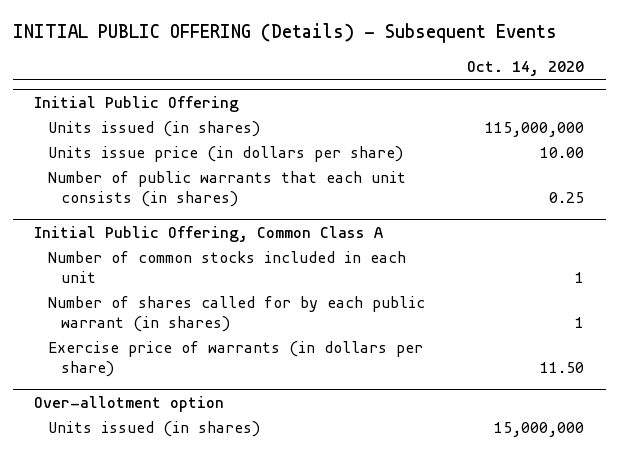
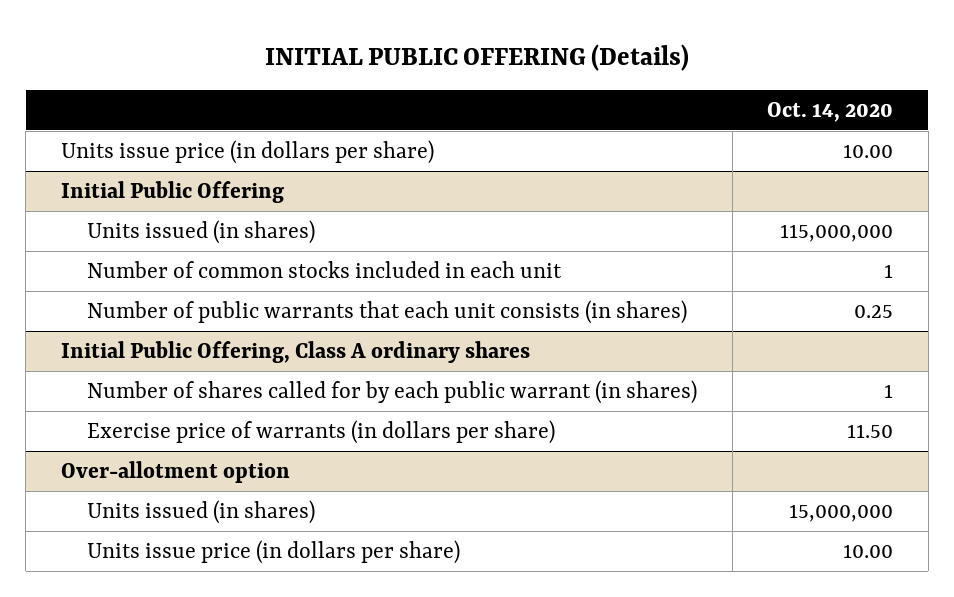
[12,22,557,43] INITIAL PUBLIC OFFERING (Details) - Subsequent Events -> [265,43,690,71] INITIAL PUBLIC OFFERING (Details)
none -> [60,140,434,165] Units issue price (in dollars per share)
[47,146,403,163] Units issue price (in dollars per share) -> none
[34,225,384,242] Initial Public Offering, Common Class A -> none
[47,171,406,207] Number of public warrants that each unit consists (in shares) -> [87,300,688,325] Number of public warrants that each unit consists (in shares)
none -> [60,341,530,364] Initial Public Offering, Class A ordinary shares
none -> [87,540,461,565] Units issue price (in dollars per share)

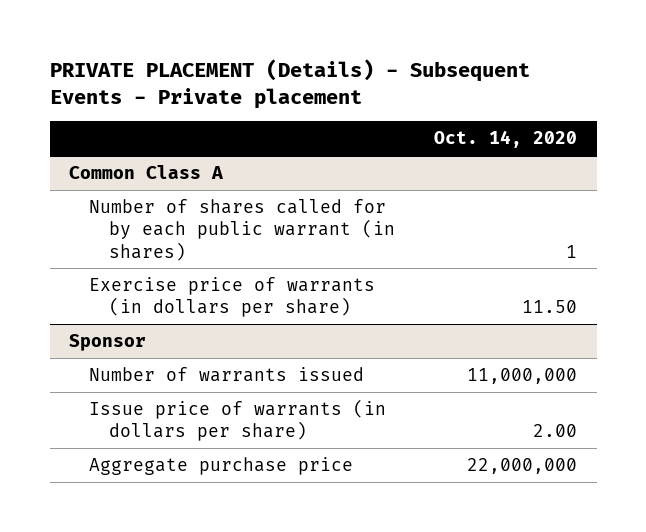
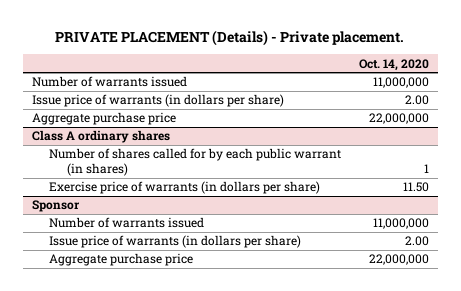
[49,58,530,109] PRIVATE PLACEMENT (Details) - Subsequent Events - Private placement -> [55,29,405,46] PRIVATE PLACEMENT (Details) - Private placement.
[69,165,224,180] Common Class A -> none
none -> [31,76,187,88] Number of warrants issued
none -> [31,94,284,108] Issue price of warrants (in dollars per share)
none -> [31,112,176,126] Aggregate purchase price
none -> [31,130,170,144] Class A ordinary shares

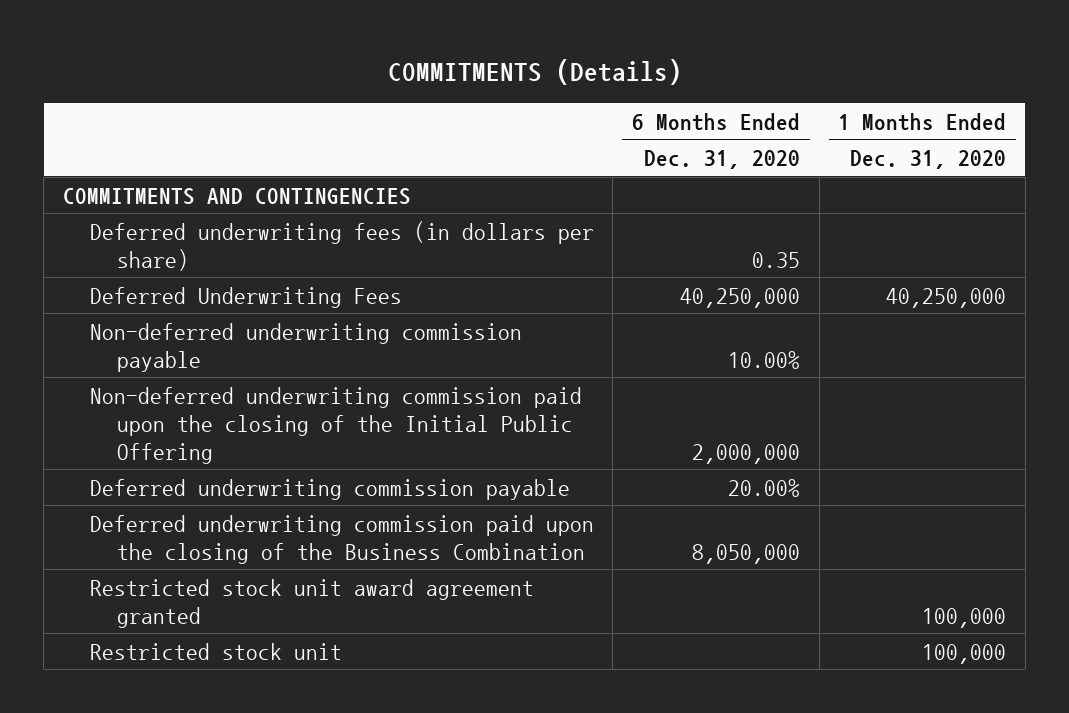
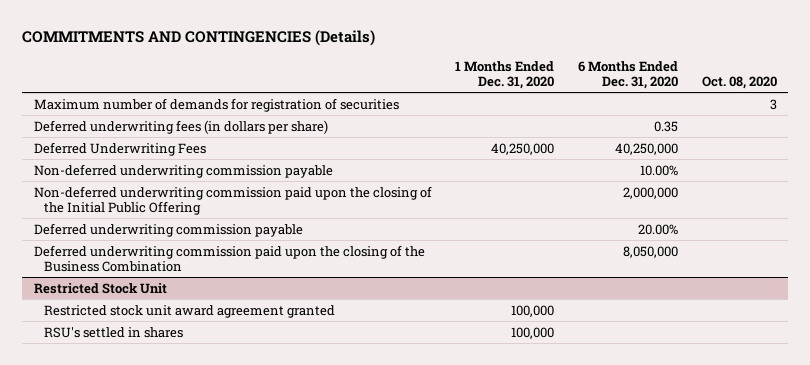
[387,58,682,85] COMMITMENTS (Details) -> [22,30,376,47] COMMITMENTS AND CONTINGENCIES (Details)
none -> [701,75,777,89] Oct. 08, 2020
[62,187,411,205] COMMITMENTS AND CONTINGENCIES -> none
none -> [33,97,399,112] Maximum number of demands for registration of securities
none -> [33,282,167,294] Restricted Stock Unit
[89,642,342,660] Restricted stock unit -> none
none -> [44,326,184,338] RSU's settled in shares

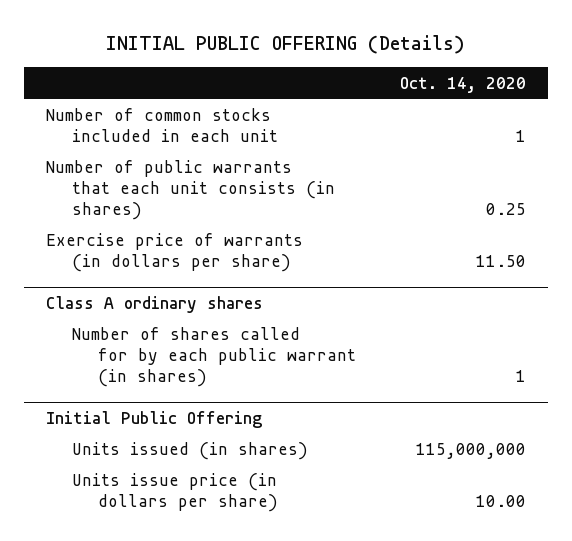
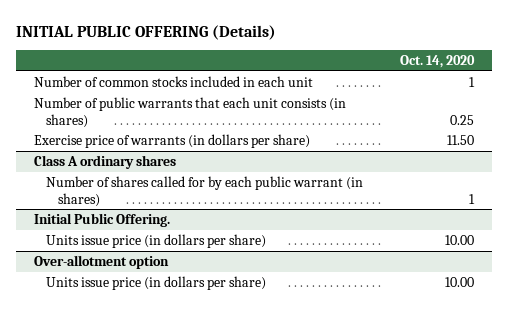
[71,442,308,461] Units issued (in shares) -> none
[45,410,262,428] Initial Public Offering -> [34,212,171,227] Initial Public Offering.
none -> [34,254,170,269] Over-allotment option
none -> [46,275,267,290] Units issue price (in dollars per share)

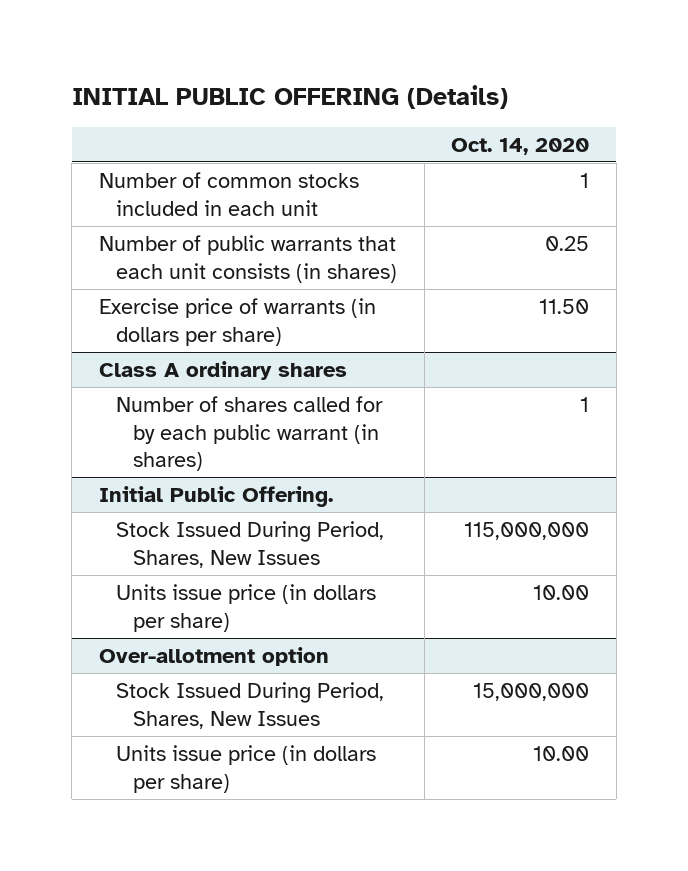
none -> [115,520,384,568] Stock Issued During Period, Shares, New Issues
none -> [115,681,384,729] Stock Issued During Period, Shares, New Issues

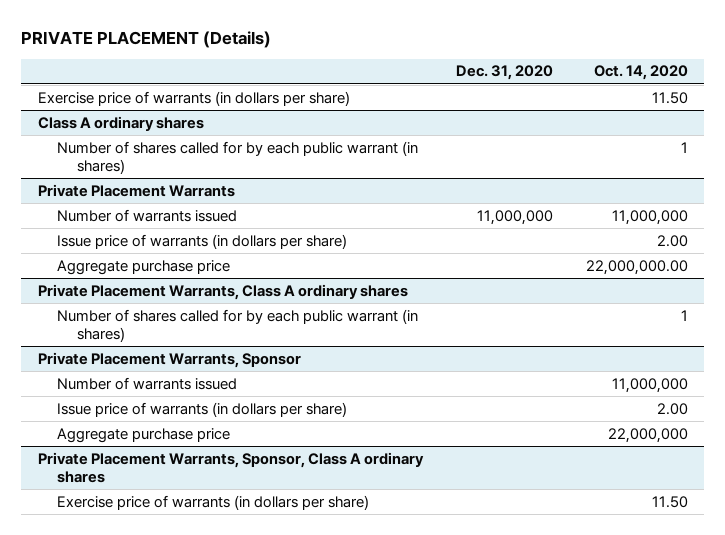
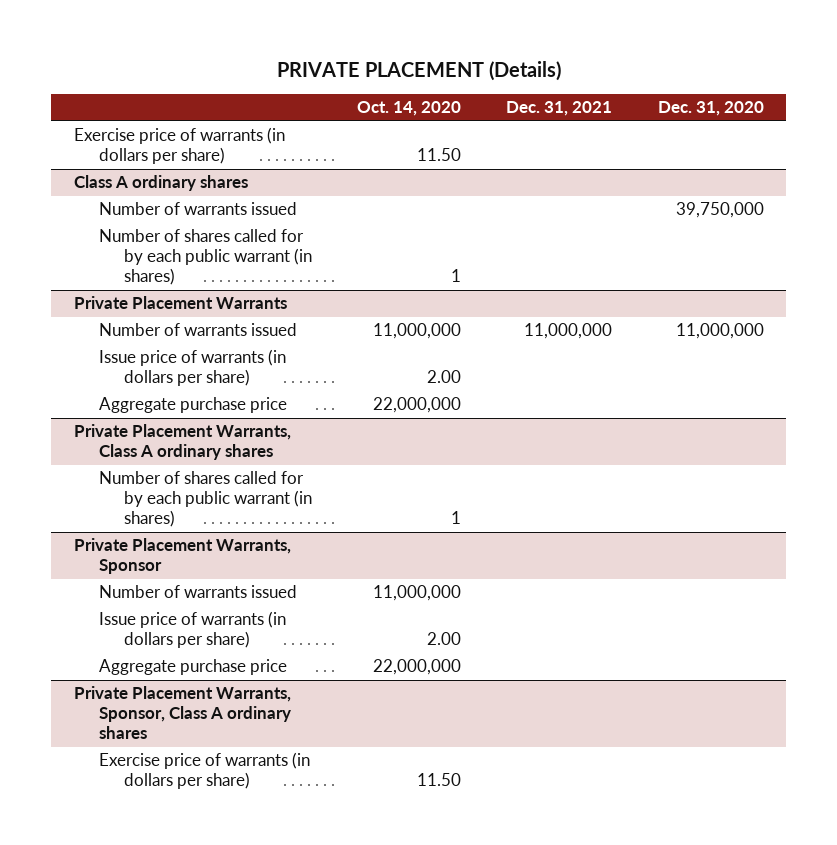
none -> [506,101,613,117] Dec. 31, 2021
none -> [98,202,297,216] Number of warrants issued
[585,259,688,275] 22,000,000.00 -> [373,397,462,414] 22,000,000

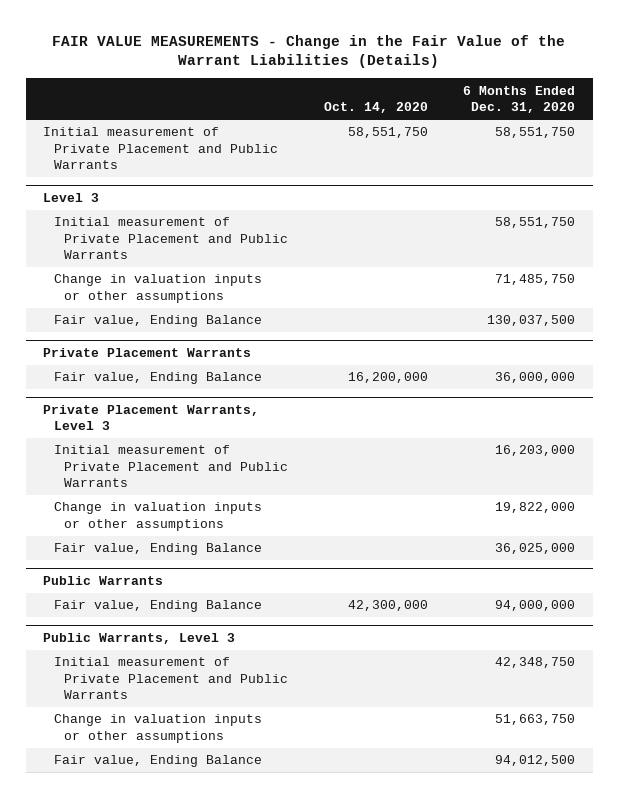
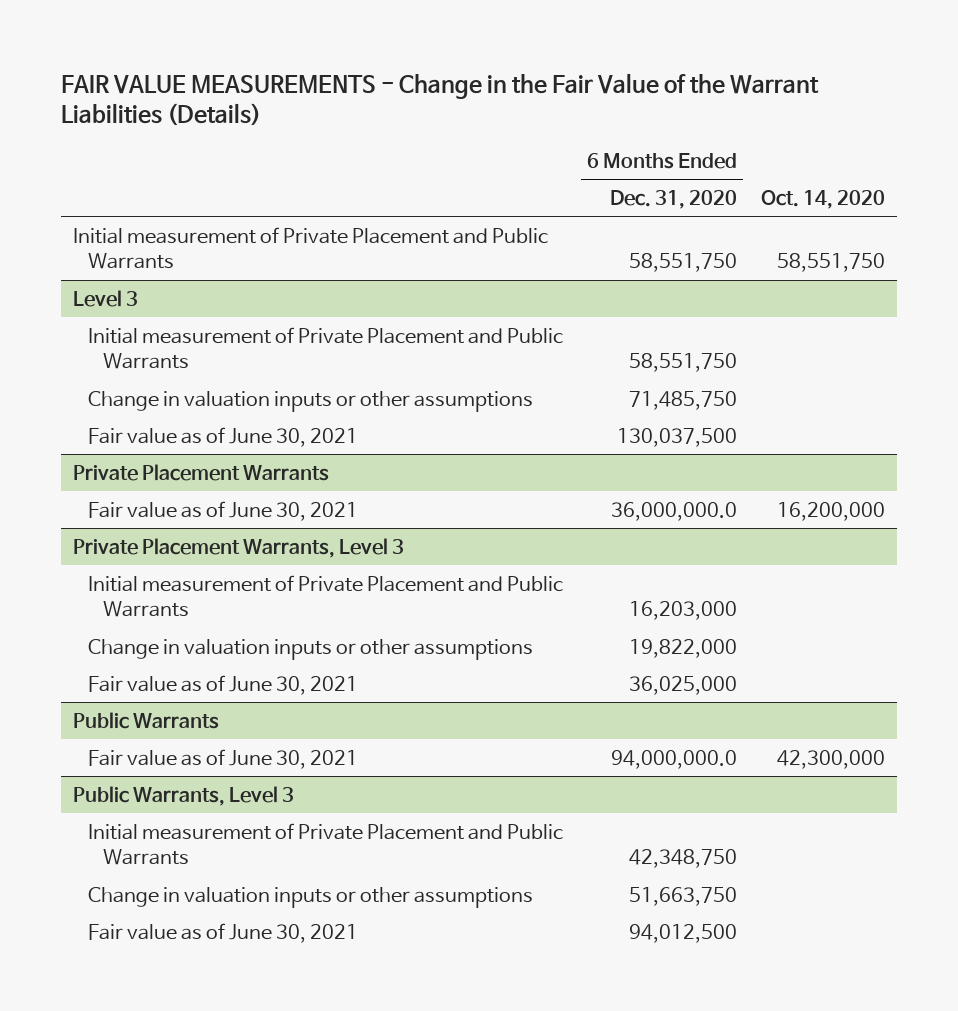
[53,315,262,328] Fair value, Ending Balance -> [87,426,358,447] Fair value as of June 30, 2021
[53,372,262,385] Fair value, Ending Balance -> [87,500,358,521] Fair value as of June 30, 2021
[494,372,575,384] 36,000,000 -> [610,501,737,521] 36,000,000.0
[53,543,262,556] Fair value, Ending Balance -> [87,674,358,695] Fair value as of June 30, 2021
[53,600,262,613] Fair value, Ending Balance -> [87,748,358,769] Fair value as of June 30, 2021
[494,600,575,612] 94,000,000 -> [610,749,737,769] 94,000,000.0
[53,755,262,768] Fair value, Ending Balance -> [87,922,358,943] Fair value as of June 30, 2021

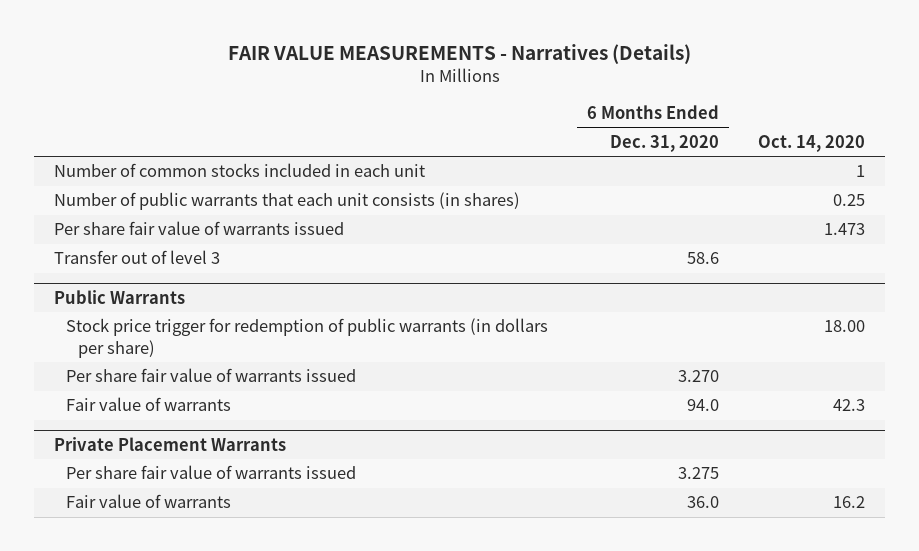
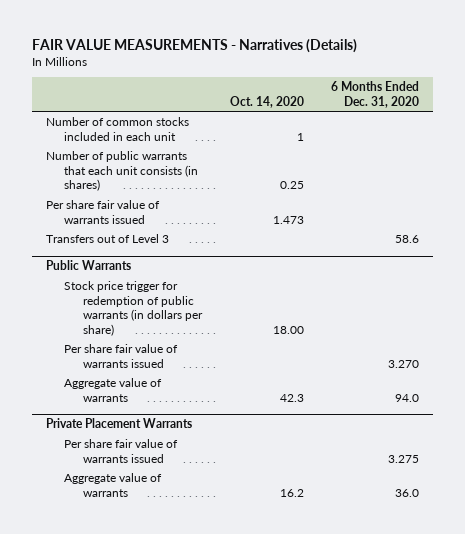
[53,250,220,265] Transfer out of level 3 -> [45,234,169,244] Transfers out of Level 3
[66,397,232,412] Fair value of warrants -> [64,378,163,402] Aggregate value of warrants
[66,494,232,509] Fair value of warrants -> [64,473,163,497] Aggregate value of warrants

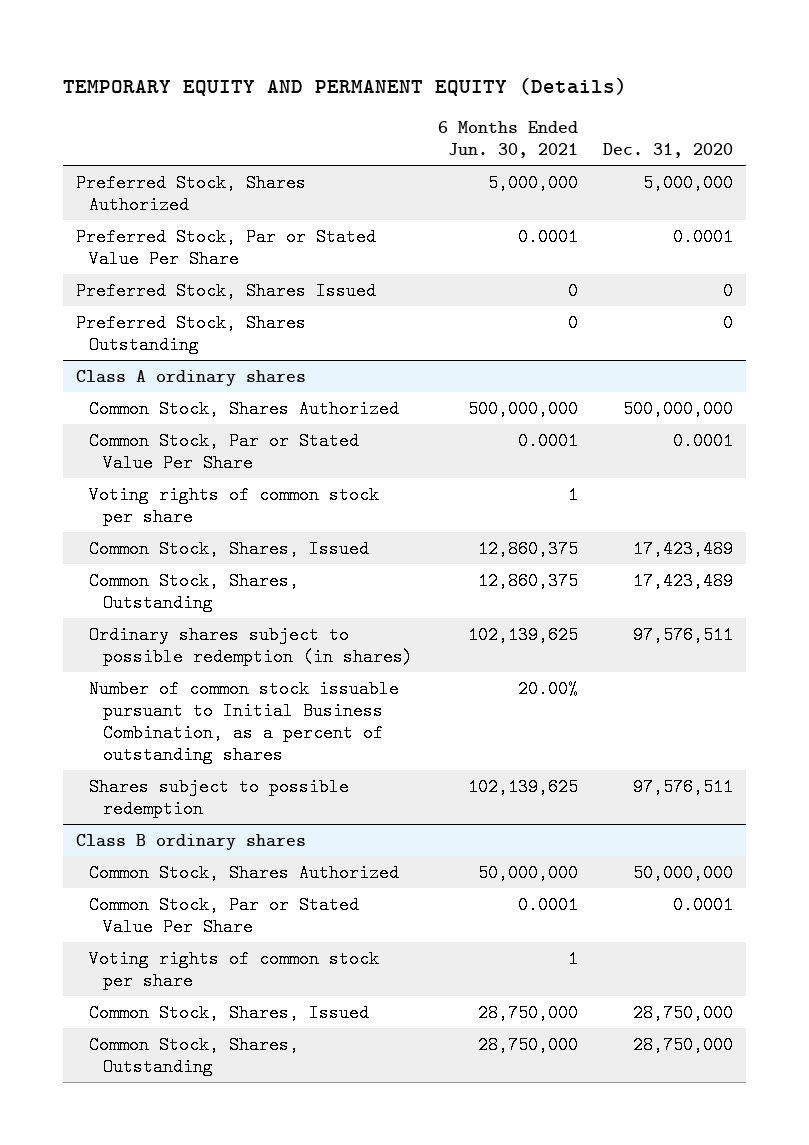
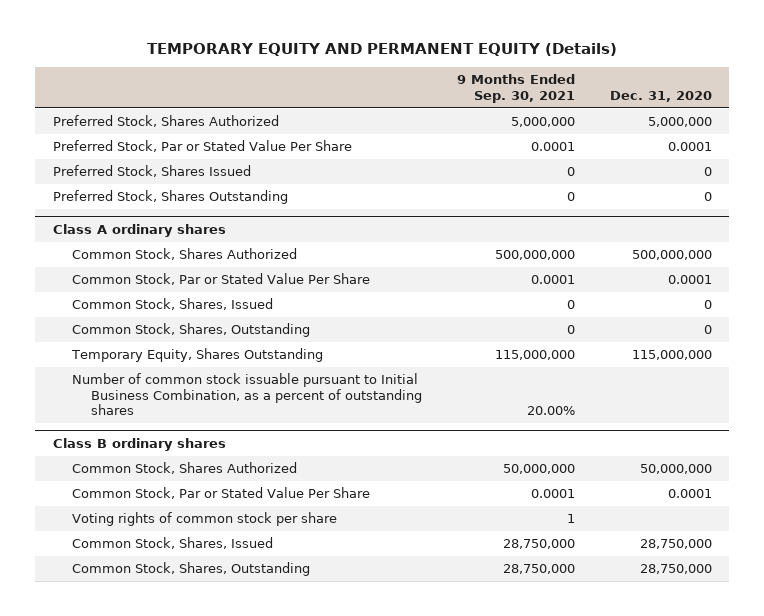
[438,121,579,159] 6 Months Ended Jun. 30, 2021 -> none
none -> [456,74,575,103] 9 Months Ended Sep. 30, 2021
[89,485,380,526] Voting rights of common stock per share -> none
[89,625,414,666] Ordinary shares subject to possible redemption (in shares) -> none
[633,539,734,558] 17,423,489 -> [703,300,712,310] 0
[633,571,734,590] 17,423,489 -> [703,325,712,335] 0
none -> [70,348,323,363] Temporary Equity, Shares Outstanding
[89,777,350,818] Shares subject to possible redemption -> none

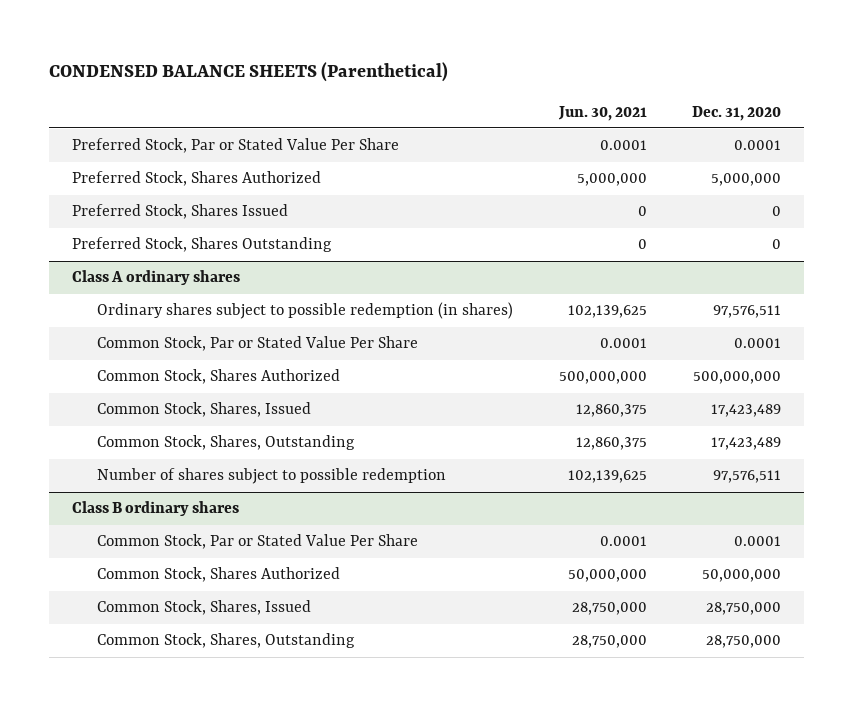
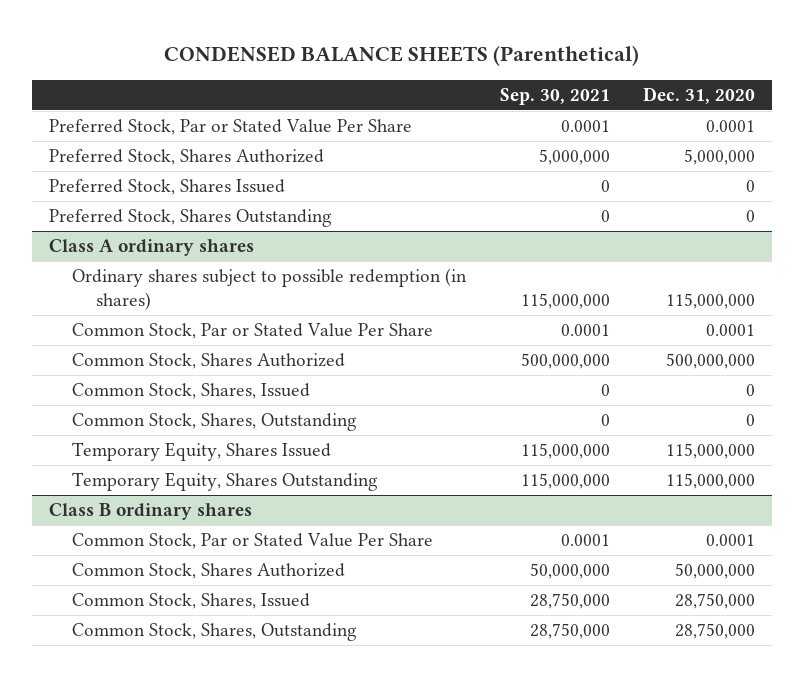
[557,105,647,121] Jun. 30, 2021 -> none
none -> [499,87,610,105] Sep. 30, 2021
[713,305,782,319] 97,576,511 -> [666,292,756,309] 115,000,000
[97,468,447,485] Number of shares subject to possible redemption -> none
[711,404,782,418] 17,423,489 -> [746,383,756,396] 0
[711,437,782,451] 17,423,489 -> [746,413,756,426] 0
none -> [72,441,332,461] Temporary Equity, Shares Issued
none -> [72,471,379,491] Temporary Equity, Shares Outstanding

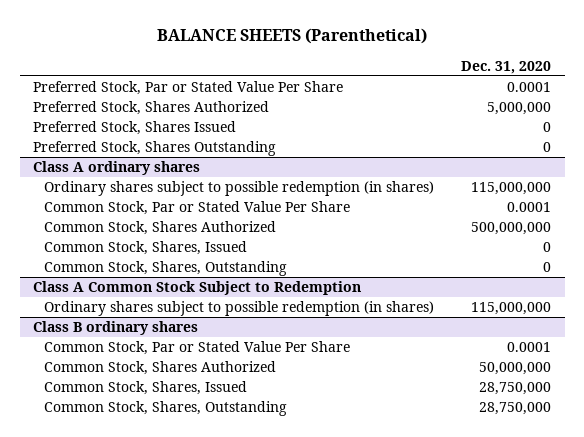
[164,45,640,67] CONDENSED BALANCE SHEETS (Parenthetical) -> [157,28,428,45] BALANCE SHEETS (Parenthetical)
[499,87,610,105] Sep. 30, 2021 -> none
[72,441,332,461] Temporary Equity, Shares Issued -> none
none -> [33,281,362,296] Class A Common Stock Subject to Redemption
[72,471,379,491] Temporary Equity, Shares Outstanding -> [43,301,434,317] Ordinary shares subject to possible redemption (in shares)

